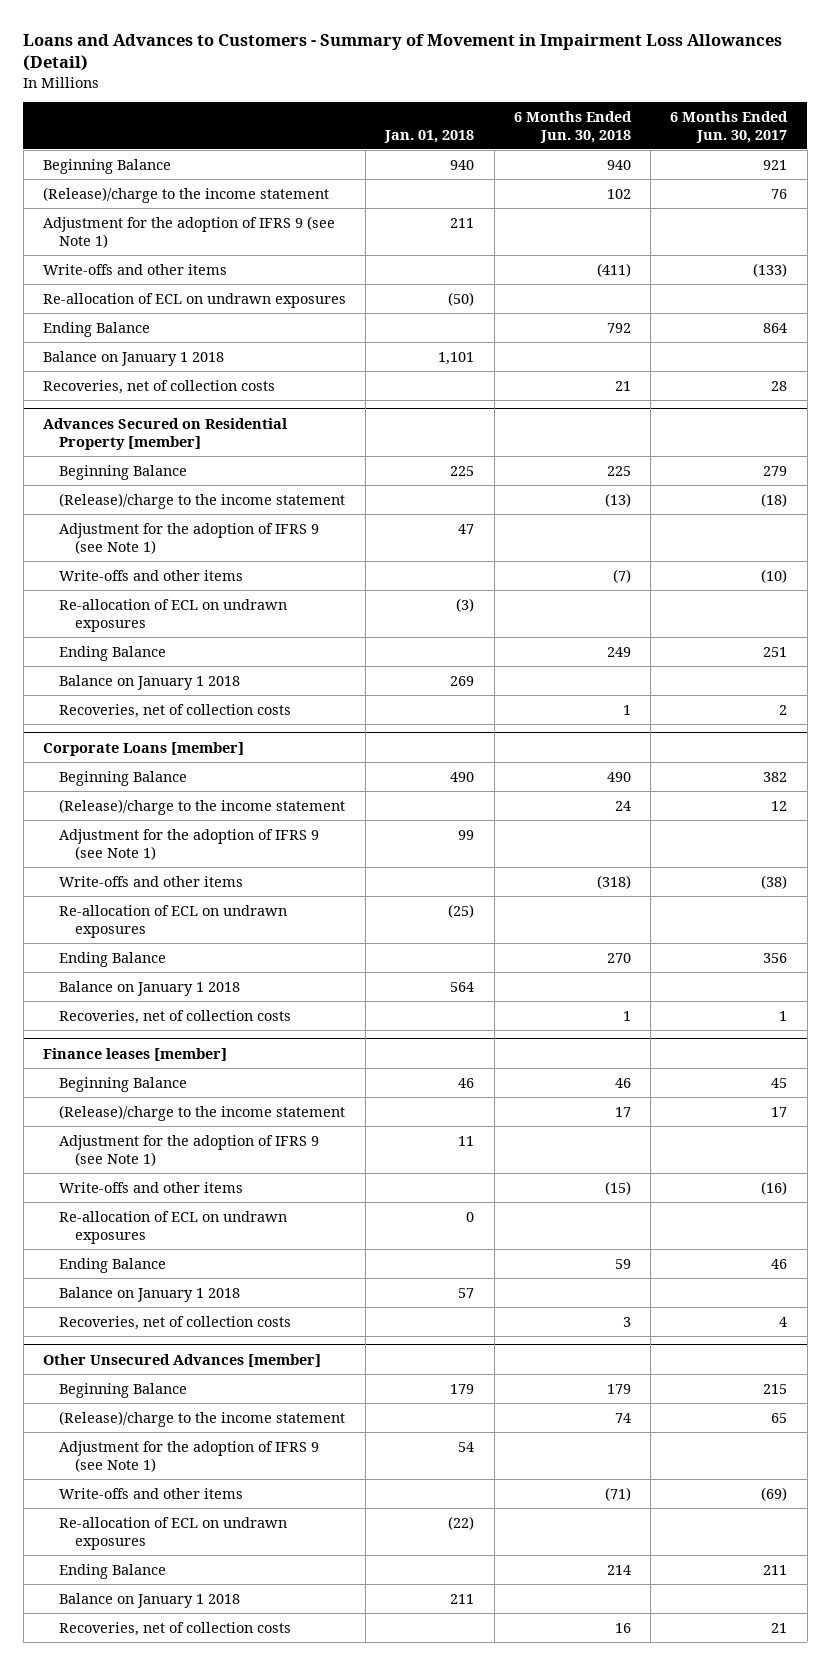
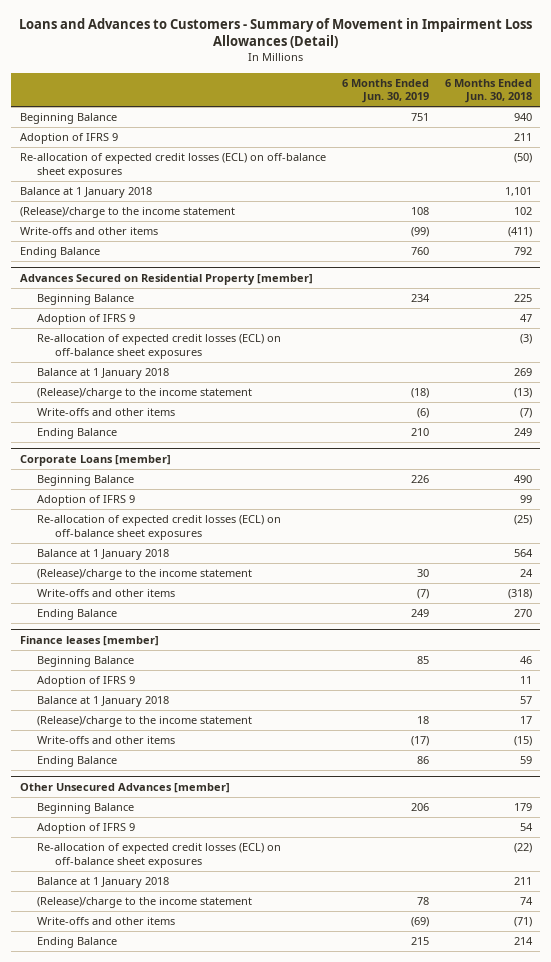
[384,129,475,143] Jan. 01, 2018 -> none
[670,110,789,143] 6 Months Ended Jun. 30, 2017 -> none
none -> [341,78,429,104] 6 Months Ended Jun. 30, 2019
none -> [19,132,118,144] Adoption of IFRS 9
none -> [19,152,326,178] Re-allocation of expected credit losses (ECL) on off-balance sheet exposures
none -> [19,186,152,198] Balance at 1 January 2018
[42,215,335,248] Adjustment for the adoption of IFRS 9 (see Note 1) -> none
[42,292,346,308] Re-allocation of ECL on undrawn exposures -> none
[42,350,224,366] Balance on January 1 2018 -> none
[42,379,275,394] Recoveries, net of collection costs -> none
none -> [37,313,136,325] Adoption of IFRS 9
none -> [37,333,282,359] Re-allocation of expected credit losses (ECL) on off-balance sheet exposures
none -> [37,367,170,379] Balance at 1 January 2018
[59,522,320,554] Adjustment for the adoption of IFRS 9 (see Note 1) -> none
[59,598,288,632] Re-allocation of ECL on undrawn exposures -> none
[59,674,241,690] Balance on January 1 2018 -> none
[59,703,292,718] Recoveries, net of collection costs -> none
none -> [37,494,136,506] Adoption of IFRS 9
none -> [37,514,282,540] Re-allocation of expected credit losses (ECL) on off-balance sheet exposures
none -> [37,548,170,560] Balance at 1 January 2018
[59,828,320,860] Adjustment for the adoption of IFRS 9 (see Note 1) -> none
[59,904,288,938] Re-allocation of ECL on undrawn exposures -> none
[59,980,241,996] Balance on January 1 2018 -> none
[59,1009,292,1024] Recoveries, net of collection costs -> none
none -> [37,675,136,687] Adoption of IFRS 9
none -> [37,695,170,707] Balance at 1 January 2018
[59,1134,320,1166] Adjustment for the adoption of IFRS 9 (see Note 1) -> none
[59,1210,288,1244] Re-allocation of ECL on undrawn exposures -> none
[59,1286,241,1302] Balance on January 1 2018 -> none
[59,1315,292,1330] Recoveries, net of collection costs -> none
none -> [37,822,136,834] Adoption of IFRS 9
none -> [37,842,282,868] Re-allocation of expected credit losses (ECL) on off-balance sheet exposures
none -> [37,876,170,888] Balance at 1 January 2018
[59,1440,320,1472] Adjustment for the adoption of IFRS 9 (see Note 1) -> none
[59,1516,288,1550] Re-allocation of ECL on undrawn exposures -> none
[59,1592,241,1608] Balance on January 1 2018 -> none
[59,1621,292,1636] Recoveries, net of collection costs -> none

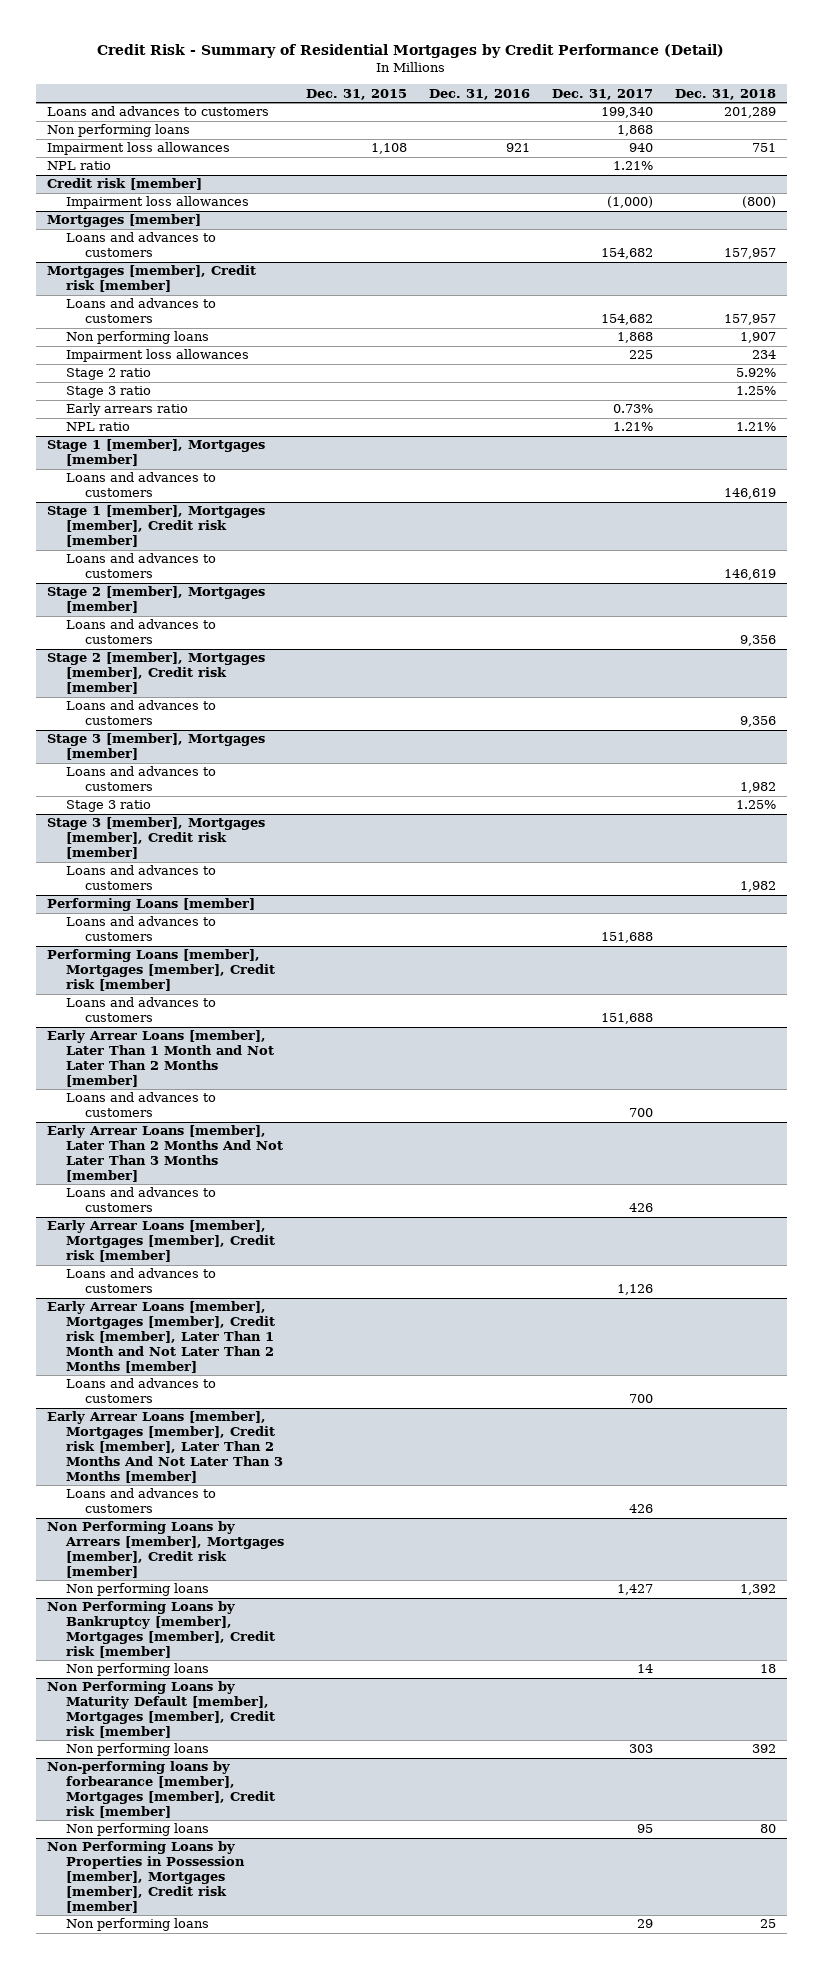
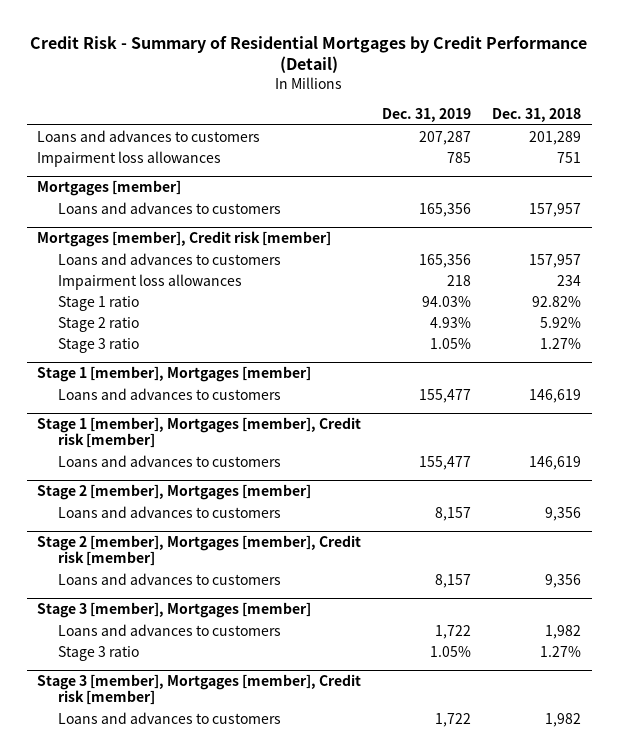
[305,88,407,100] Dec. 31, 2015 -> none
[428,88,530,100] Dec. 31, 2016 -> none
[551,88,653,100] Dec. 31, 2017 -> none
none -> [382,107,472,122] Dec. 31, 2019
[47,124,191,138] Non performing loans -> none
[47,161,112,171] NPL ratio -> none
[47,178,203,191] Credit risk [member] -> none
[66,196,250,210] Impairment loss allowances -> none
[66,331,210,345] Non performing loans -> none
none -> [57,295,139,311] Stage 1 ratio
[66,403,189,417] Early arrears ratio -> none
[66,422,131,432] NPL ratio -> none
[735,386,776,396] 1.25% -> [540,337,582,349] 1.27%
[735,800,776,810] 1.25% -> [540,645,582,657] 1.27%
[47,898,256,912] Performing Loans [member] -> none
[66,916,217,942] Loans and advances to customers -> none
[47,949,276,992] Performing Loans [member], Mortgages [member], Credit risk [member] -> none
[66,997,217,1023] Loans and advances to customers -> none
[47,1030,275,1087] Early Arrear Loans [member], Later Than 1 Month and Not Later Than 2 Months [member] -> none
[66,1092,217,1118] Loans and advances to customers -> none
[47,1125,284,1182] Early Arrear Loans [member], Later Than 2 Months And Not Later Than 3 Months [member] -> none
[66,1187,217,1213] Loans and advances to customers -> none
[47,1220,276,1263] Early Arrear Loans [member], Mortgages [member], Credit risk [member] -> none
[66,1268,217,1294] Loans and advances to customers -> none
[47,1301,276,1373] Early Arrear Loans [member], Mortgages [member], Credit risk [member], Later Than 1 Month and Not Later Than 2 Months [member] -> none
[66,1378,217,1404] Loans and advances to customers -> none
[47,1411,284,1483] Early Arrear Loans [member], Mortgages [member], Credit risk [member], Later Than 2 Months And Not Later Than 3 Months [member] -> none
[66,1488,217,1514] Loans and advances to customers -> none
[47,1521,285,1578] Non Performing Loans by Arrears [member], Mortgages [member], Credit risk [member] -> none
[66,1583,210,1597] Non performing loans -> none
[47,1601,276,1658] Non Performing Loans by Bankruptcy [member], Mortgages [member], Credit risk [member] -> none
[66,1663,210,1677] Non performing loans -> none
[47,1681,276,1738] Non Performing Loans by Maturity Default [member], Mortgages [member], Credit risk [member] -> none
[66,1743,210,1757] Non performing loans -> none
[47,1761,276,1818] Non-performing loans by forbearance [member], Mortgages [member], Credit risk [member] -> none
[66,1823,210,1837] Non performing loans -> none
[47,1841,246,1913] Non Performing Loans by Properties in Possession [member], Mortgages [member], Credit risk [member] -> none
[66,1918,210,1932] Non performing loans -> none

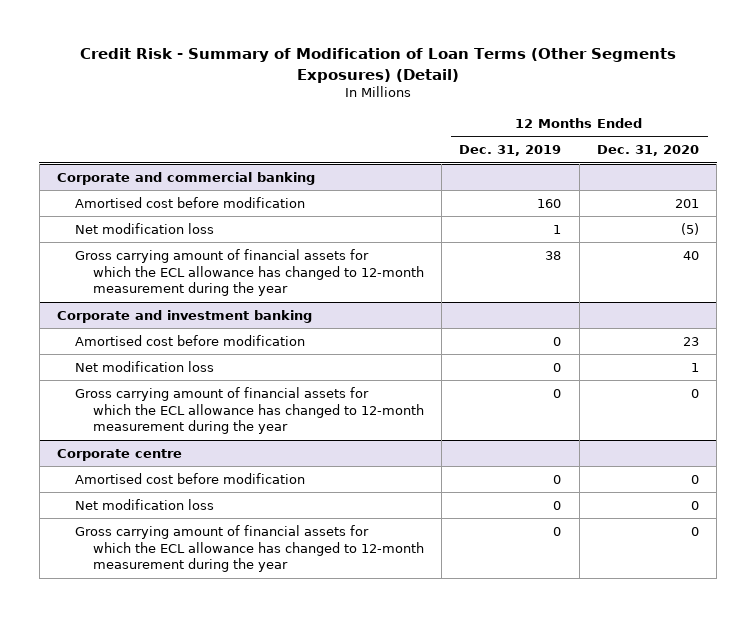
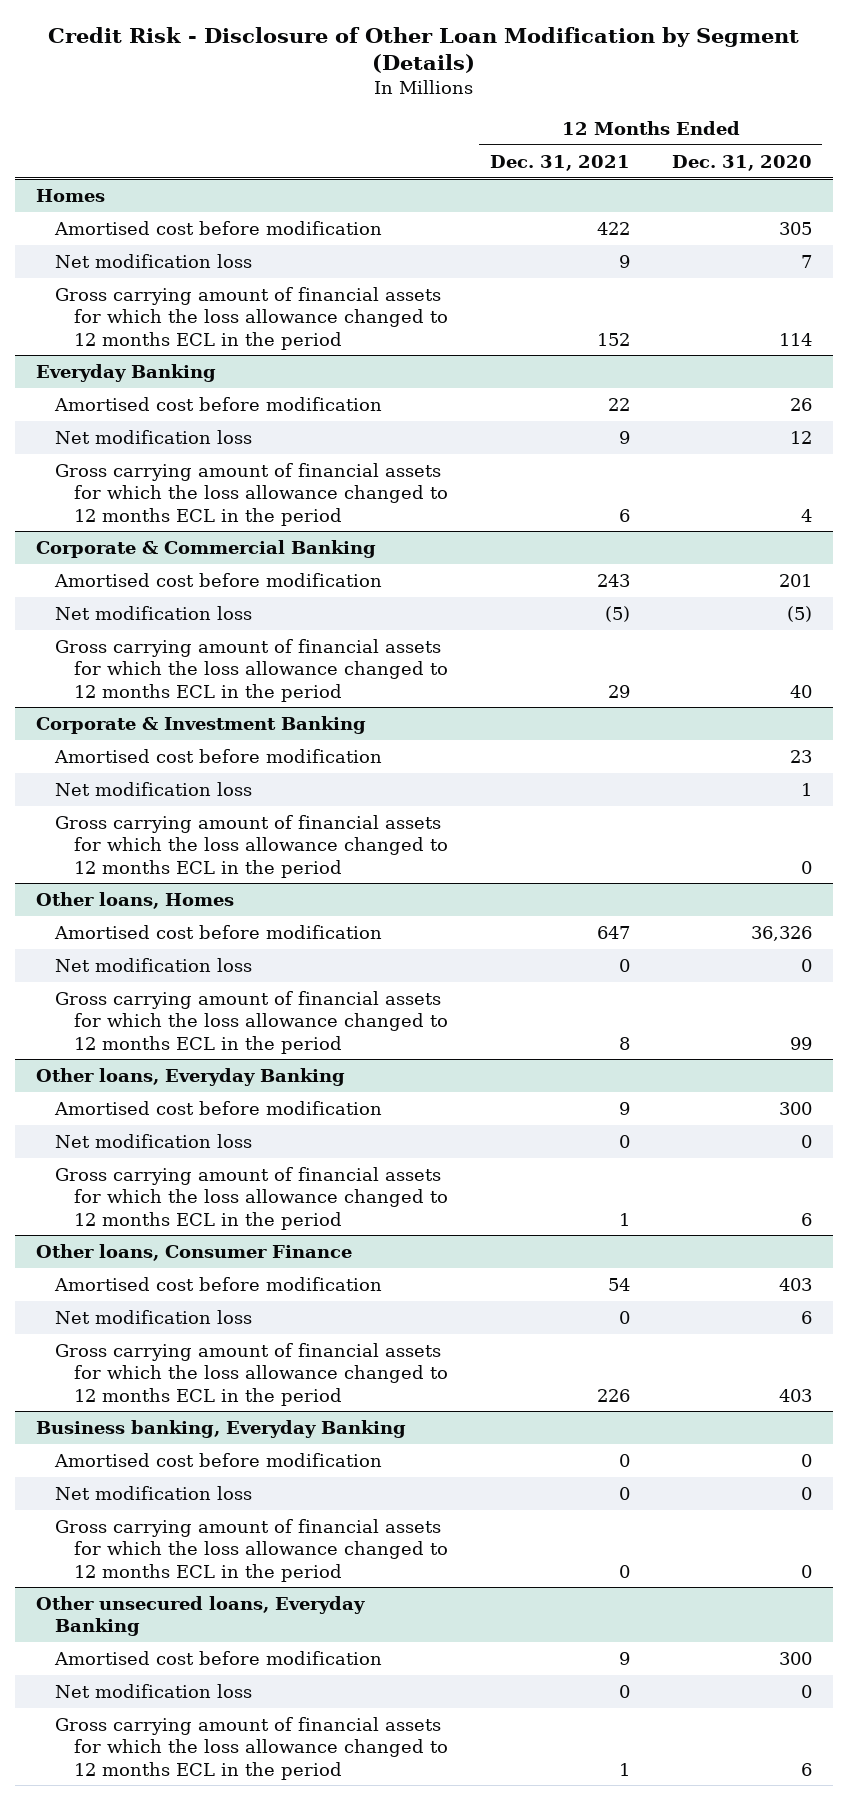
[79,48,676,83] Credit Risk - Summary of Modification of Loan Terms (Other Segments Exposures) (Detail) -> [47,26,799,74] Credit Risk - Disclosure of Other Loan Modification by Segment (Details)
[459,145,562,157] Dec. 31, 2019 -> none
none -> [489,154,630,171] Dec. 31, 2021
none -> [35,188,105,202] Homes
none -> [53,220,382,235] Amortised cost before modification
none -> [54,253,252,268] Net modification loss
none -> [54,286,448,350] Gross carrying amount of financial assets for which the loss allowance changed to 12 months ECL in the period
none -> [35,363,216,382] Everyday Banking
none -> [53,396,382,411] Amortised cost before modification
none -> [54,429,252,444] Net modification loss
none -> [54,462,448,526] Gross carrying amount of financial assets for which the loss allowance changed to 12 months ECL in the period
[56,171,315,185] Corporate and commercial banking -> [35,539,376,558] Corporate & Commercial Banking
[74,248,424,297] Gross carrying amount of financial assets for which the ECL allowance has changed to 12-month measurement during the year -> [54,638,448,702] Gross carrying amount of financial assets for which the loss allowance changed to 12 months ECL in the period
[56,309,312,323] Corporate and investment banking -> [35,715,366,734] Corporate & Investment Banking
[56,448,182,461] Corporate centre -> none
[74,386,424,435] Gross carrying amount of financial assets for which the ECL allowance has changed to 12-month measurement during the year -> [54,814,448,878] Gross carrying amount of financial assets for which the loss allowance changed to 12 months ECL in the period
none -> [35,891,234,909] Other loans, Homes
none -> [53,924,382,939] Amortised cost before modification
none -> [54,957,252,972] Net modification loss
none -> [54,990,448,1054] Gross carrying amount of financial assets for which the loss allowance changed to 12 months ECL in the period
none -> [35,1067,345,1086] Other loans, Everyday Banking
none -> [53,1100,382,1115] Amortised cost before modification
none -> [54,1133,252,1148] Net modification loss
none -> [54,1166,448,1230] Gross carrying amount of financial assets for which the loss allowance changed to 12 months ECL in the period
none -> [35,1243,352,1261] Other loans, Consumer Finance
none -> [53,1276,382,1291] Amortised cost before modification
none -> [54,1309,252,1324] Net modification loss
none -> [54,1342,448,1406] Gross carrying amount of financial assets for which the loss allowance changed to 12 months ECL in the period
none -> [35,1419,406,1438] Business banking, Everyday Banking
[74,524,424,573] Gross carrying amount of financial assets for which the ECL allowance has changed to 12-month measurement during the year -> [54,1518,448,1582] Gross carrying amount of financial assets for which the loss allowance changed to 12 months ECL in the period
none -> [35,1595,365,1637] Other unsecured loans, Everyday Banking
none -> [53,1650,382,1665] Amortised cost before modification
none -> [54,1683,252,1698] Net modification loss
none -> [54,1716,448,1780] Gross carrying amount of financial assets for which the loss allowance changed to 12 months ECL in the period

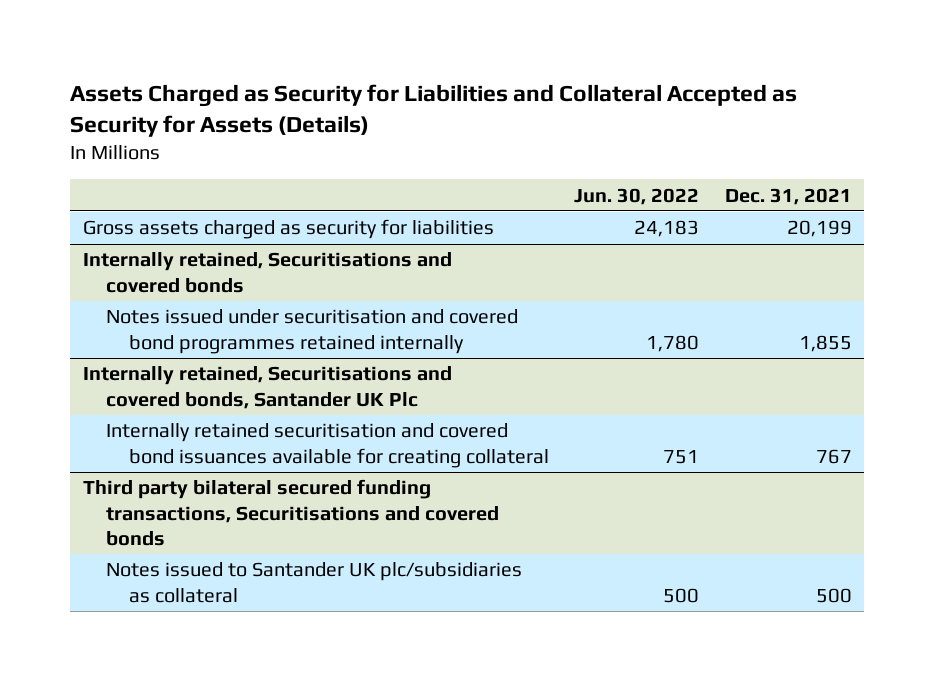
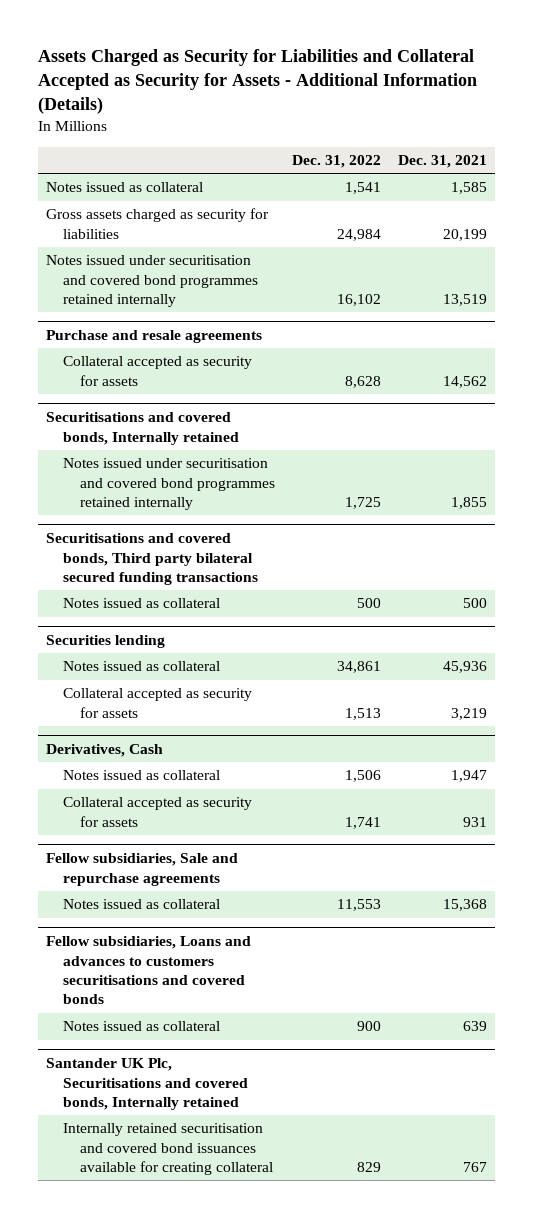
[69,84,797,138] Assets Charged as Security for Liabilities and Collateral Accepted as Security for Assets (Details) -> [37,48,477,115] Assets Charged as Security for Liabilities and Collateral Accepted as Security for Assets - Additional Information (Details)
[574,187,700,205] Jun. 30, 2022 -> none
none -> [291,154,381,168] Dec. 31, 2022
none -> [46,182,204,193] Notes issued as collateral
none -> [46,255,259,308] Notes issued under securitisation and covered bond programmes retained internally
none -> [46,330,263,344] Purchase and resale agreements
none -> [63,356,253,386] Collateral accepted as security for assets
[82,252,452,293] Internally retained, Securitisations and covered bonds -> [46,412,240,445] Securitisations and covered bonds, Internally retained
none -> [46,533,259,586] Securitisations and covered bonds, Third party bilateral secured funding transactions
none -> [63,598,221,609] Notes issued as collateral
none -> [46,635,166,649] Securities lending
none -> [63,661,221,672] Notes issued as collateral
none -> [63,688,253,718] Collateral accepted as security for assets
none -> [46,744,164,758] Derivatives, Cash
none -> [63,770,221,781] Notes issued as collateral
none -> [63,797,253,827] Collateral accepted as security for assets
none -> [46,853,239,886] Fellow subsidiaries, Sale and repurchase agreements
none -> [63,899,221,910] Notes issued as collateral
none -> [46,936,252,1005] Fellow subsidiaries, Loans and advances to customers securitisations and covered bonds
none -> [63,1021,221,1032] Notes issued as collateral
[82,366,452,409] Internally retained, Securitisations and covered bonds, Santander UK Plc -> [46,1058,249,1111] Santander UK Plc, Securitisations and covered bonds, Internally retained
[82,479,499,546] Third party bilateral secured funding transactions, Securitisations and covered bonds -> none
[105,562,522,603] Notes issued to Santander UK plc/subsidiaries as collateral -> none

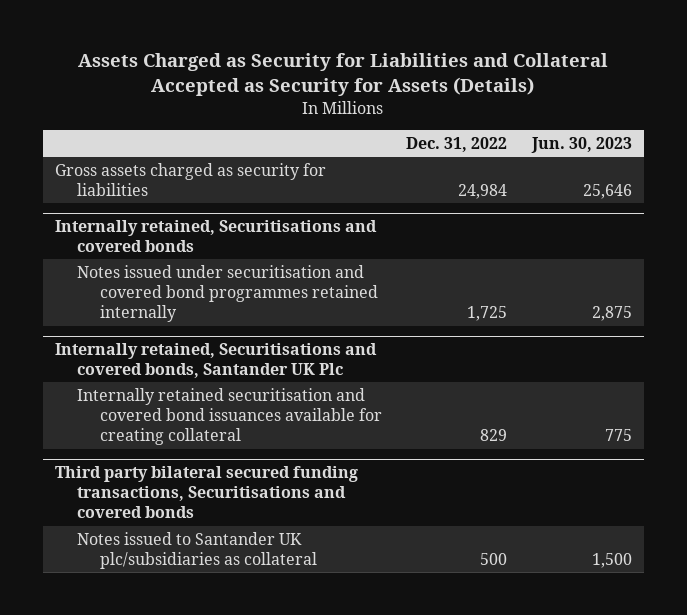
[37,48,477,115] Assets Charged as Security for Liabilities and Collateral Accepted as Security for Assets - Additional Information (Details) -> [78,53,609,97] Assets Charged as Security for Liabilities and Collateral Accepted as Security for Assets (Details)
[397,154,487,168] Dec. 31, 2021 -> none
none -> [530,137,632,154] Jun. 30, 2023
[46,182,204,193] Notes issued as collateral -> none
[46,255,259,308] Notes issued under securitisation and covered bond programmes retained internally -> none
[46,330,263,344] Purchase and resale agreements -> none
[63,356,253,386] Collateral accepted as security for assets -> none
[46,412,240,445] Securitisations and covered bonds, Internally retained -> [54,219,377,253] Internally retained, Securitisations and covered bonds
[46,533,259,586] Securitisations and covered bonds, Third party bilateral secured funding transactions -> none
[63,598,221,609] Notes issued as collateral -> none
[46,635,166,649] Securities lending -> none
[63,661,221,672] Notes issued as collateral -> none
[63,688,253,718] Collateral accepted as security for assets -> none
[46,744,164,758] Derivatives, Cash -> none
[63,770,221,781] Notes issued as collateral -> none
[63,797,253,827] Collateral accepted as security for assets -> none
[46,853,239,886] Fellow subsidiaries, Sale and repurchase agreements -> none
[63,899,221,910] Notes issued as collateral -> none
[46,936,252,1005] Fellow subsidiaries, Loans and advances to customers securitisations and covered bonds -> none
[63,1021,221,1032] Notes issued as collateral -> none
[46,1058,249,1111] Santander UK Plc, Securitisations and covered bonds, Internally retained -> [54,342,377,379] Internally retained, Securitisations and covered bonds, Santander UK Plc
none -> [54,465,358,519] Third party bilateral secured funding transactions, Securitisations and covered bonds
none -> [77,531,317,570] Notes issued to Santander UK plc/subsidiaries as collateral

